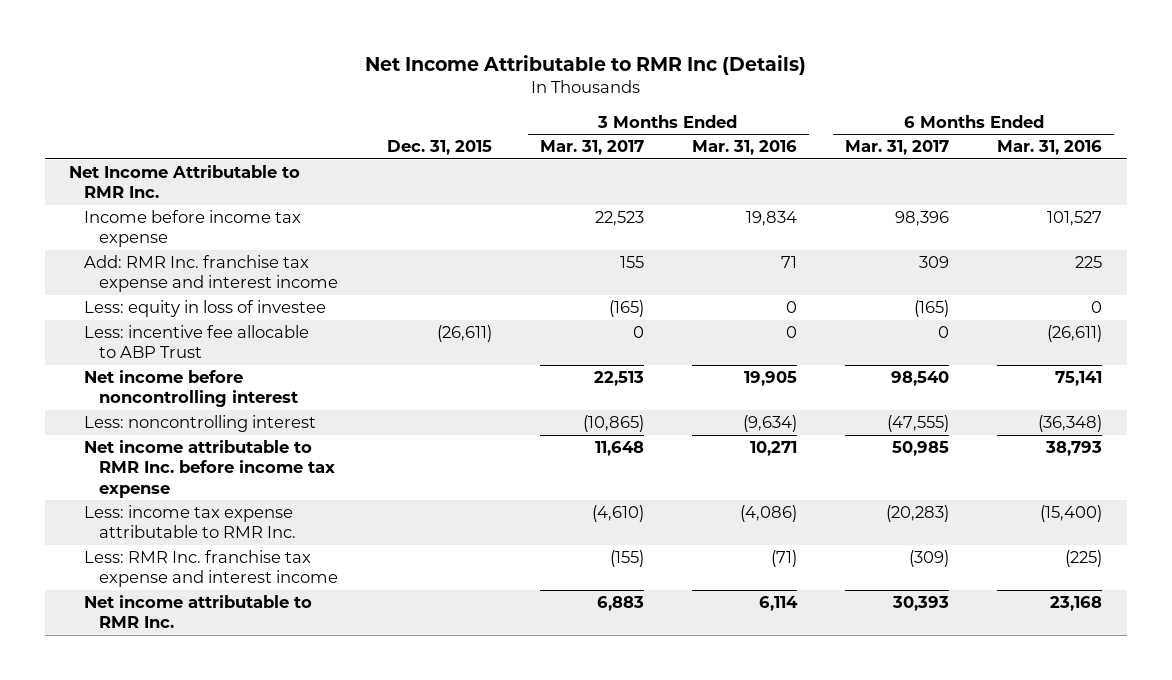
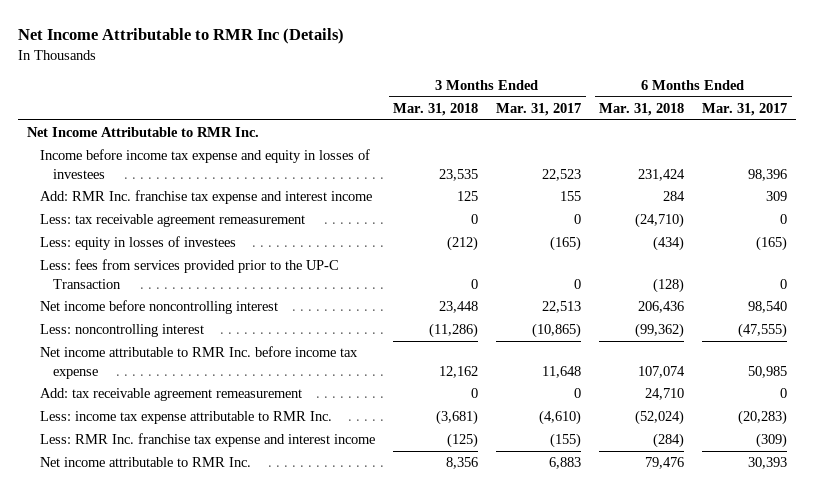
[386,140,492,156] Dec. 31, 2015 -> none
[692,140,798,156] Mar. 31, 2016 -> none
[997,140,1103,156] Mar. 31, 2016 -> none
none -> [393,102,479,116] Mar. 31, 2018
none -> [599,102,685,116] Mar. 31, 2018
[84,210,302,248] Income before income tax expense -> [39,149,370,179] Income before income tax expense and equity in losses of investees
[84,325,310,359] Less: incentive fee allocable to ABP Trust -> none
none -> [39,214,305,228] Less: tax receivable agreement remeasurement
[84,300,327,318] Less: equity in loss of investee -> [39,236,236,251] Less: equity in losses of investees
none -> [39,259,339,289] Less: fees from services provided prior to the UP-C Transaction
none -> [39,388,302,402] Add: tax receivable agreement remeasurement

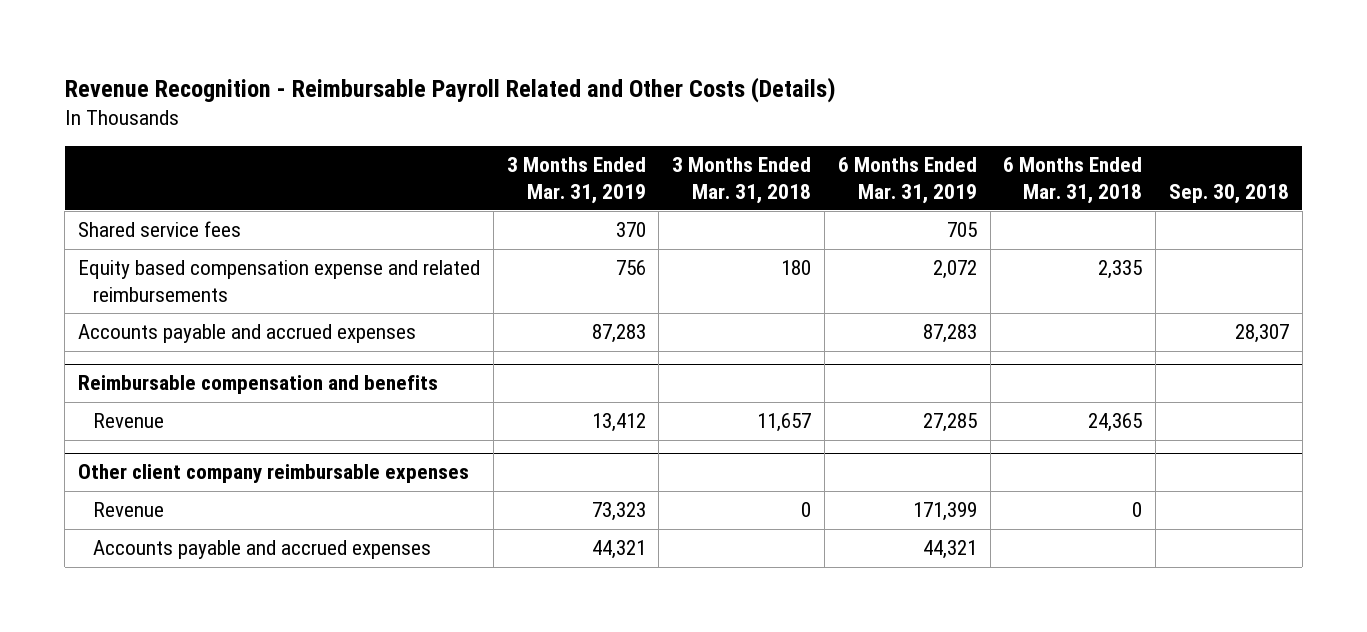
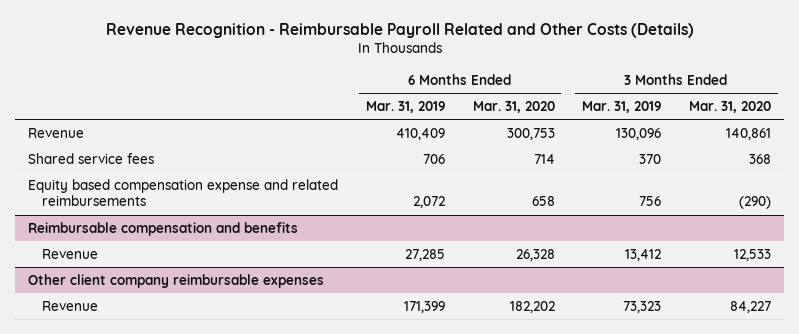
[672,157,812,204] 3 Months Ended Mar. 31, 2018 -> none
[1003,157,1143,204] 6 Months Ended Mar. 31, 2018 -> none
[1169,183,1290,204] Sep. 30, 2018 -> none
none -> [472,100,555,113] Mar. 31, 2020
none -> [688,100,771,113] Mar. 31, 2020
none -> [28,127,85,138] Revenue
[946,222,977,238] 705 -> [422,153,445,164] 706
[77,324,416,344] Accounts payable and accrued expenses -> none
[92,540,431,560] Accounts payable and accrued expenses -> none

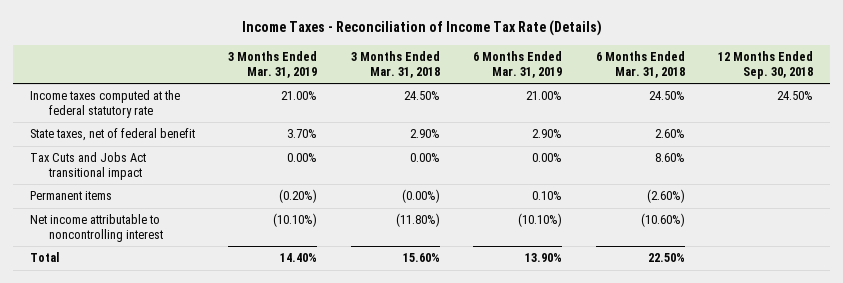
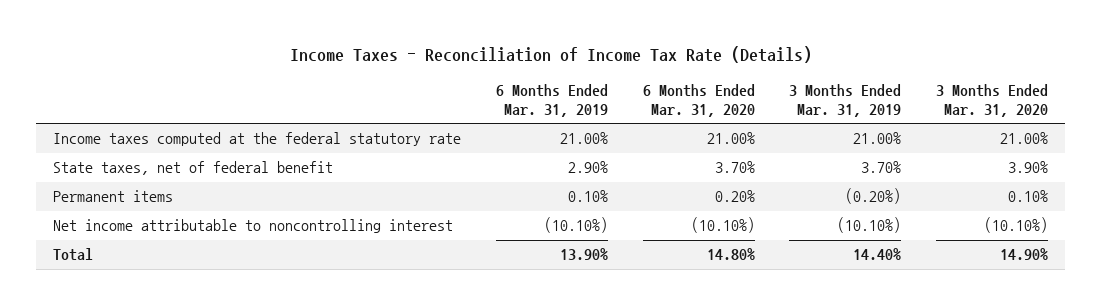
[350,50,440,78] 3 Months Ended Mar. 31, 2018 -> none
[595,50,685,78] 6 Months Ended Mar. 31, 2018 -> none
[718,50,814,79] 12 Months Ended Sep. 30, 2018 -> none
none -> [642,84,755,117] 6 Months Ended Mar. 31, 2020
none -> [936,84,1049,117] 3 Months Ended Mar. 31, 2020
[29,152,146,180] Tax Cuts and Jobs Act transitional impact -> none

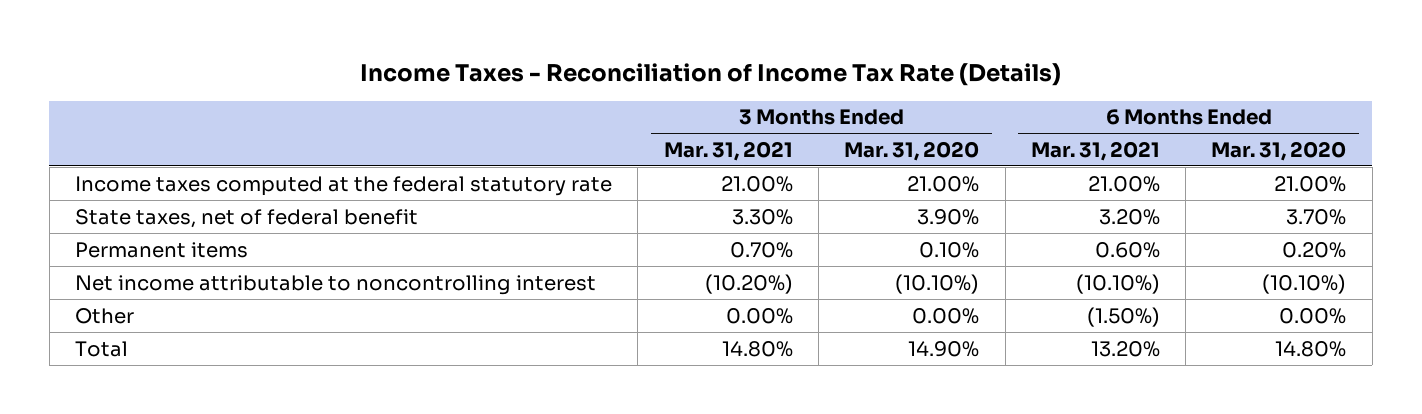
[495,84,608,117] 6 Months Ended Mar. 31, 2019 -> none
[789,84,902,117] 3 Months Ended Mar. 31, 2019 -> none
none -> [663,140,793,161] Mar. 31, 2021
none -> [1030,140,1160,161] Mar. 31, 2021
none -> [75,307,135,324] Other

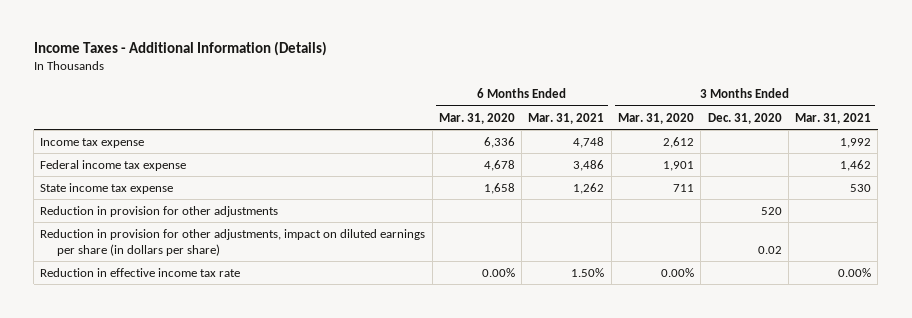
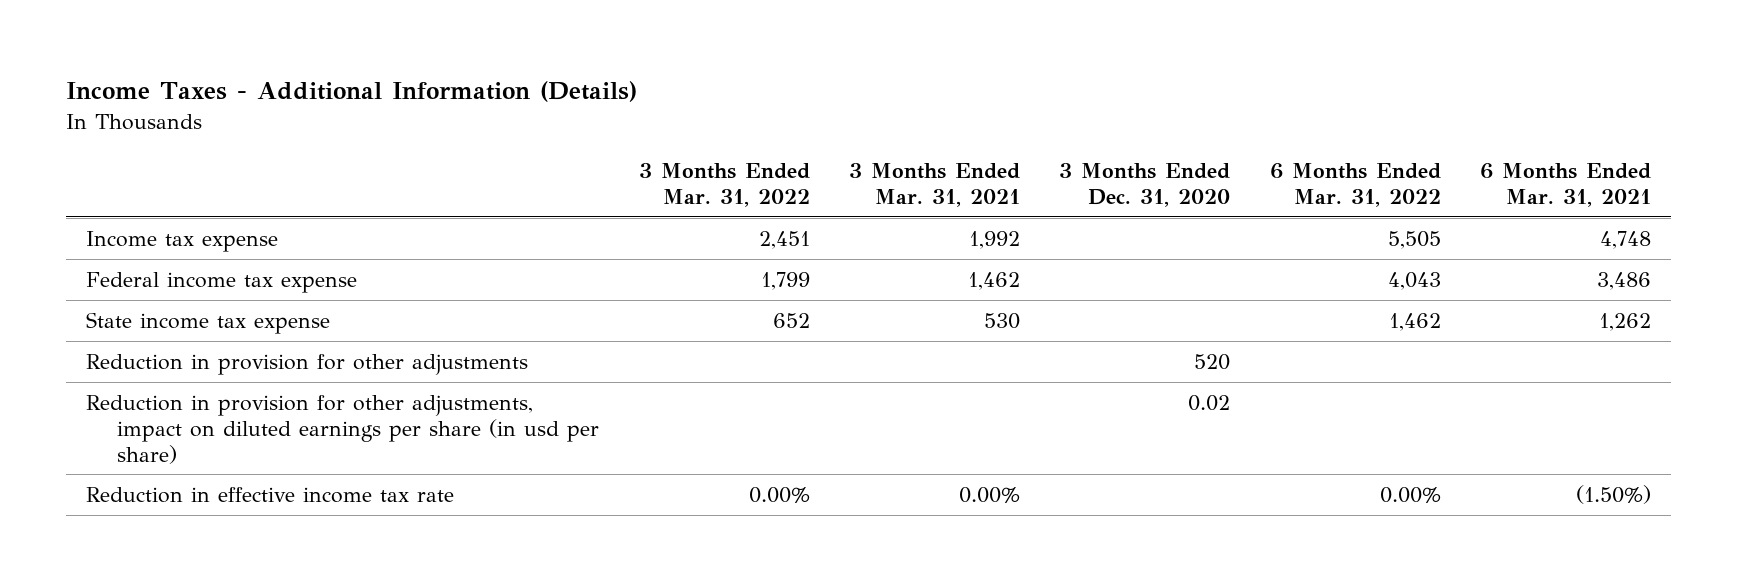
[438,112,515,124] Mar. 31, 2020 -> none
[618,112,695,124] Mar. 31, 2020 -> none
none -> [638,162,810,207] 3 Months Ended Mar. 31, 2022
none -> [1269,162,1441,207] 6 Months Ended Mar. 31, 2022
[40,228,426,256] Reduction in provision for other adjustments, impact on diluted earnings per share (in dollars per share) -> [85,394,600,464] Reduction in provision for other adjustments, impact on diluted earnings per share (in usd per share)
[571,267,605,277] 1.50% -> [1576,484,1652,504] (1.50%)

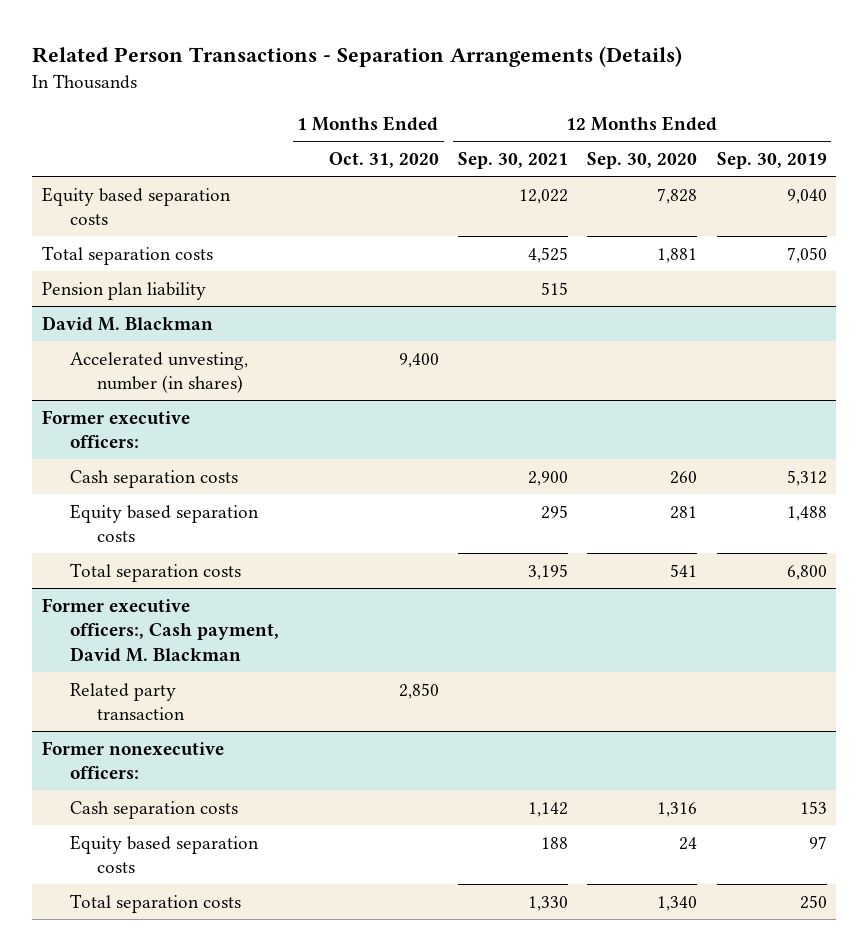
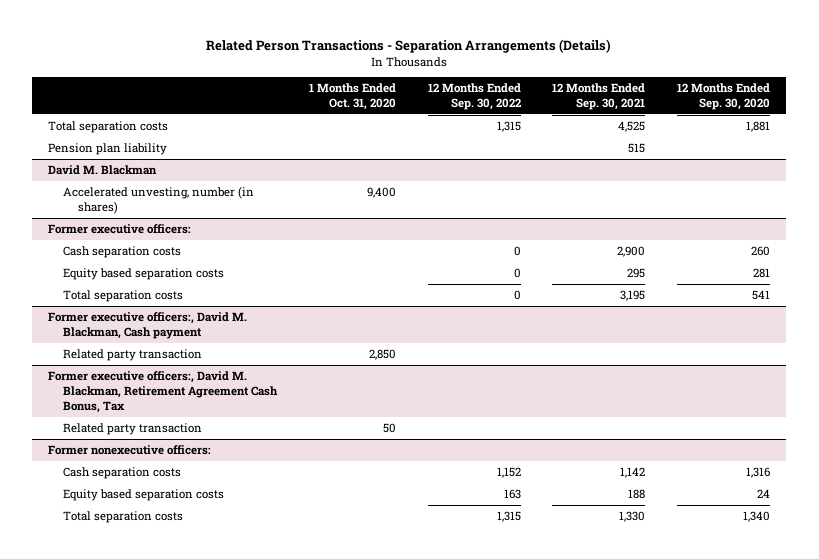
[716,152,827,170] Sep. 30, 2019 -> none
none -> [427,83,521,111] 12 Months Ended Sep. 30, 2022
[41,186,231,226] Equity based separation costs -> none
[41,597,279,663] Former executive officers:, Cash payment, David M. Blackman -> [48,312,248,339] Former executive officers:, David M. Blackman, Cash payment
none -> [48,371,278,413] Former executive officers:, David M. Blackman, Retirement Agreement Cash Bonus, Tax
none -> [62,423,202,436] Related party transaction

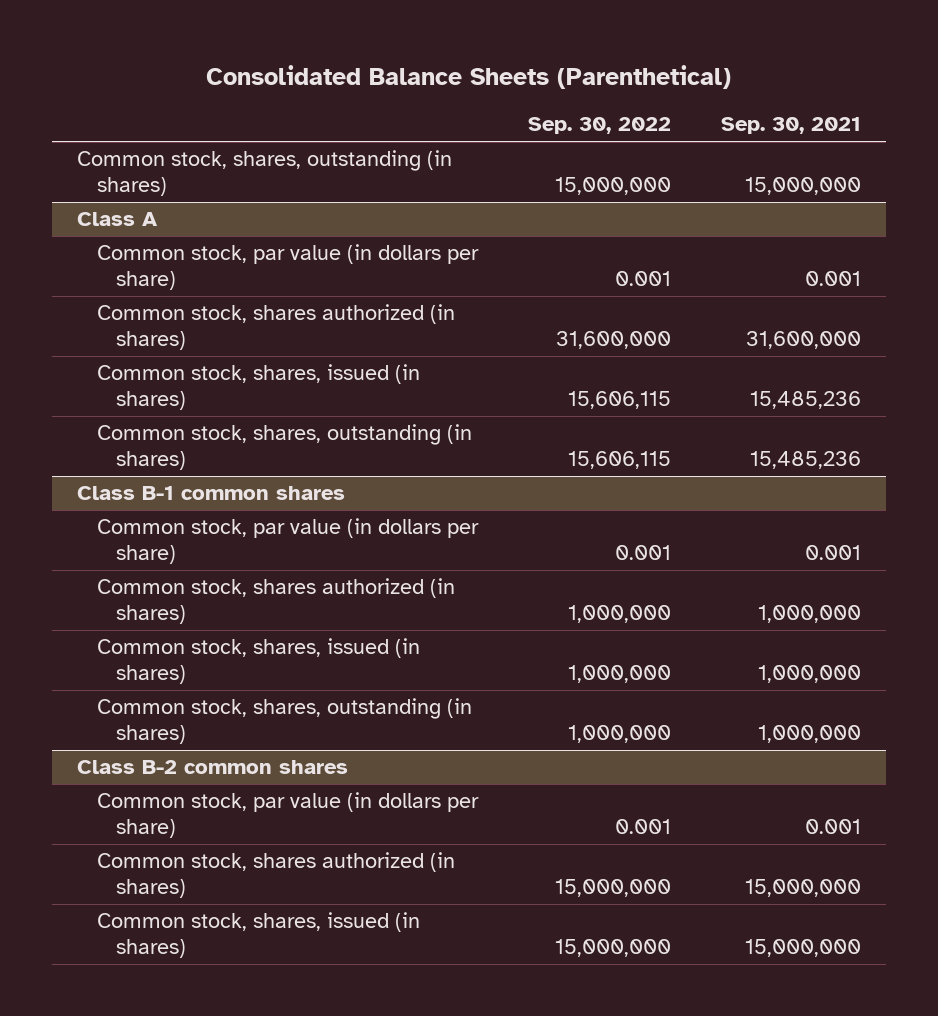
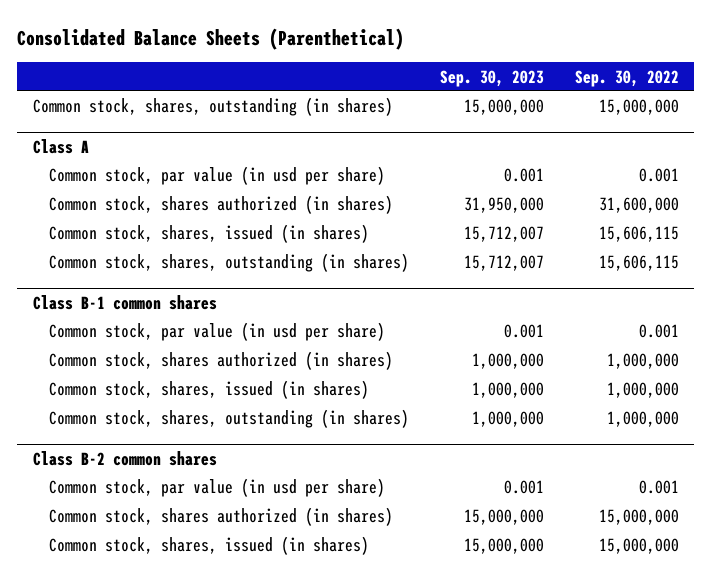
[720,117,861,135] Sep. 30, 2021 -> none
none -> [439,69,544,87] Sep. 30, 2023
[96,244,479,291] Common stock, par value (in dollars per share) -> [48,166,385,186] Common stock, par value (in usd per share)
[96,518,479,565] Common stock, par value (in dollars per share) -> [48,322,385,342] Common stock, par value (in usd per share)
[96,792,479,839] Common stock, par value (in dollars per share) -> [48,478,385,498] Common stock, par value (in usd per share)

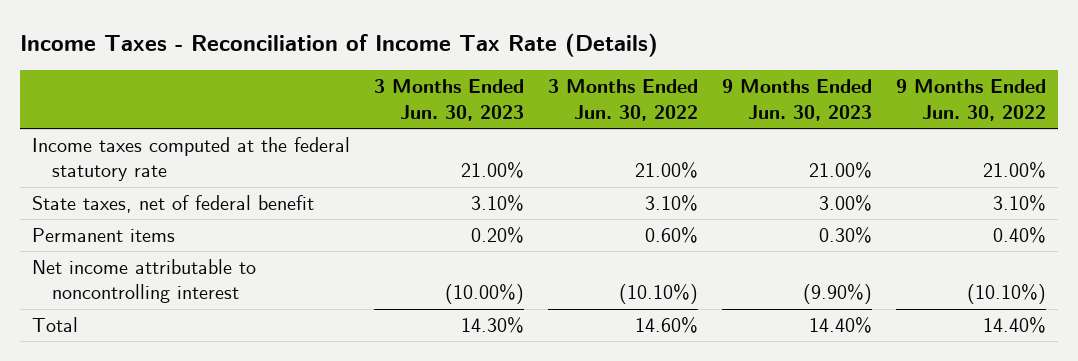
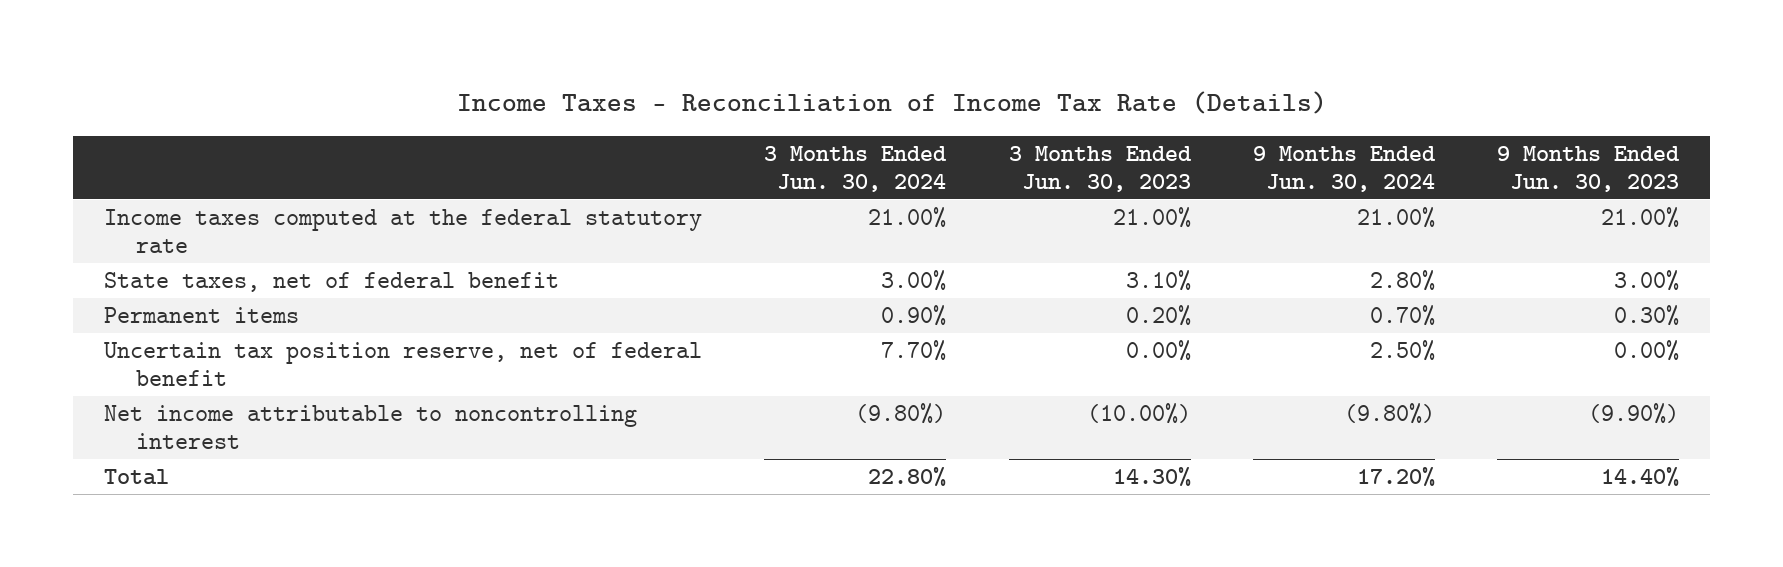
[548,79,699,121] 3 Months Ended Jun. 30, 2022 -> none
[896,79,1047,121] 9 Months Ended Jun. 30, 2022 -> none
none -> [764,145,948,193] 3 Months Ended Jun. 30, 2024
none -> [1252,145,1436,193] 9 Months Ended Jun. 30, 2024
none -> [104,341,703,387] Uncertain tax position reserve, net of federal benefit

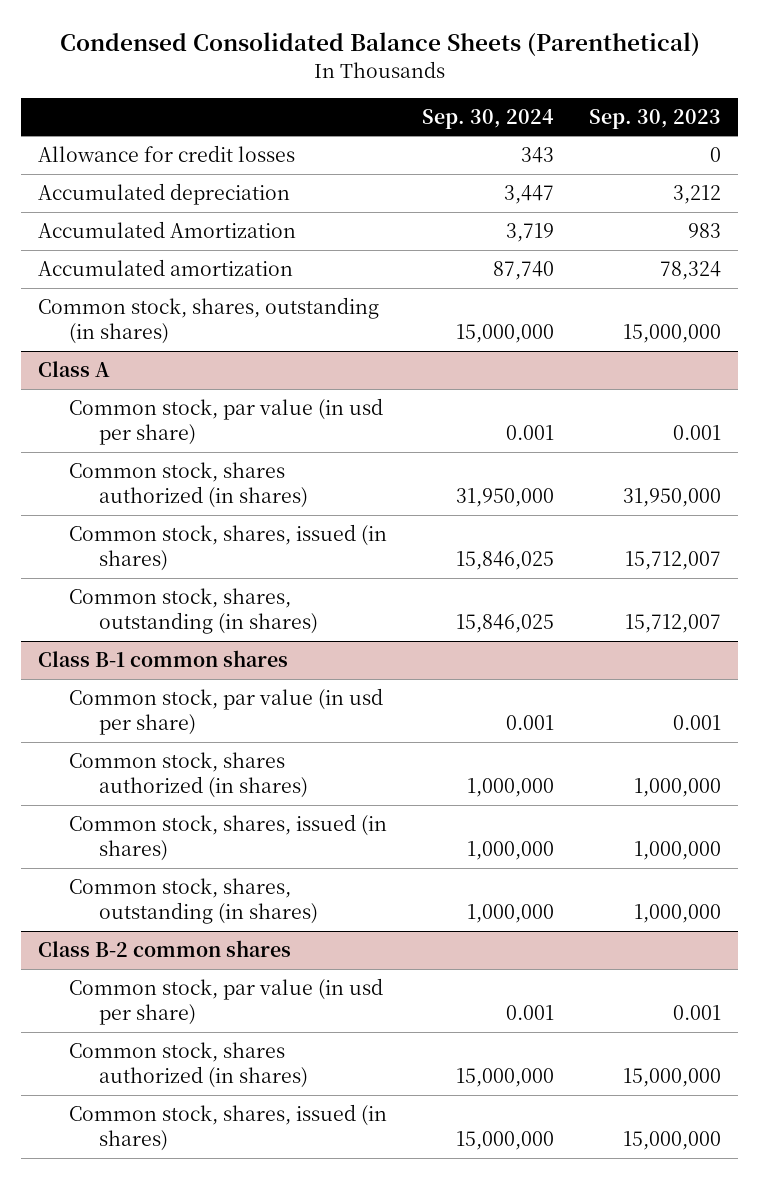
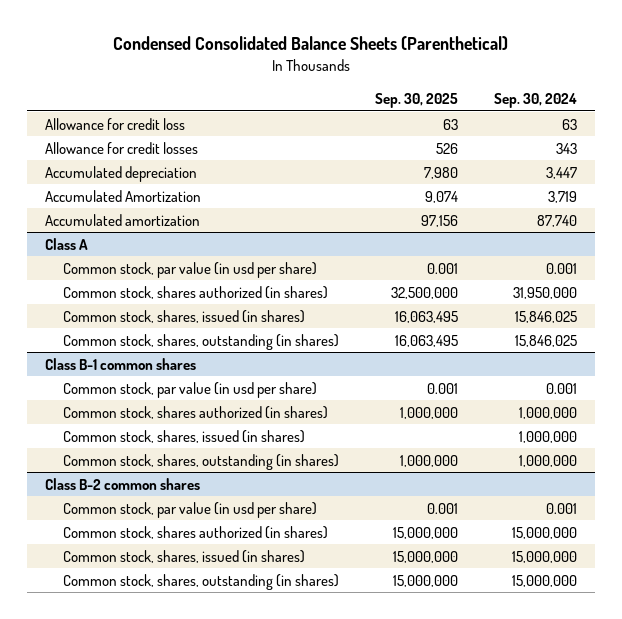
[588,108,721,129] Sep. 30, 2023 -> none
none -> [375,92,459,108] Sep. 30, 2025
none -> [44,117,185,130] Allowance for credit loss
[38,297,380,345] Common stock, shares, outstanding (in shares) -> none
none -> [63,573,340,590] Common stock, shares, outstanding (in shares)

